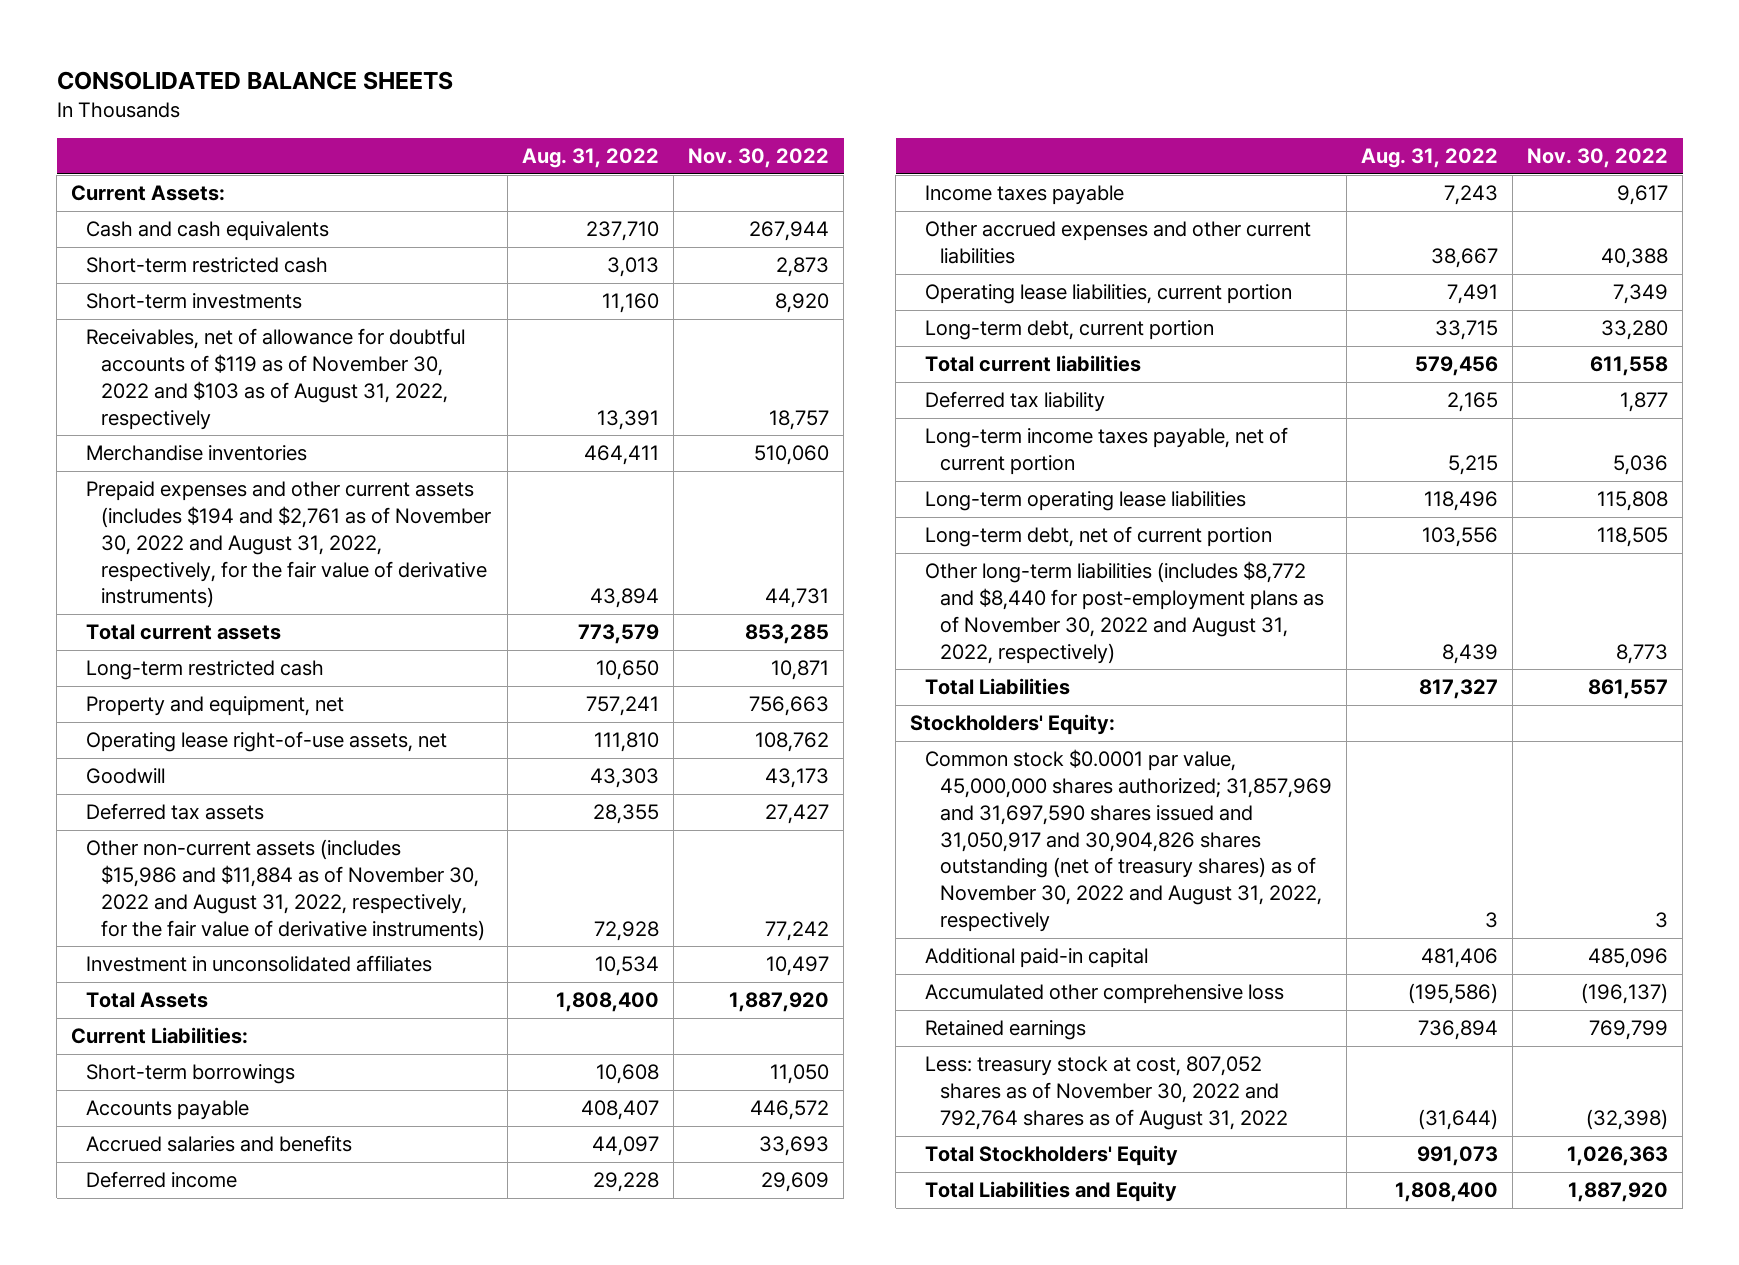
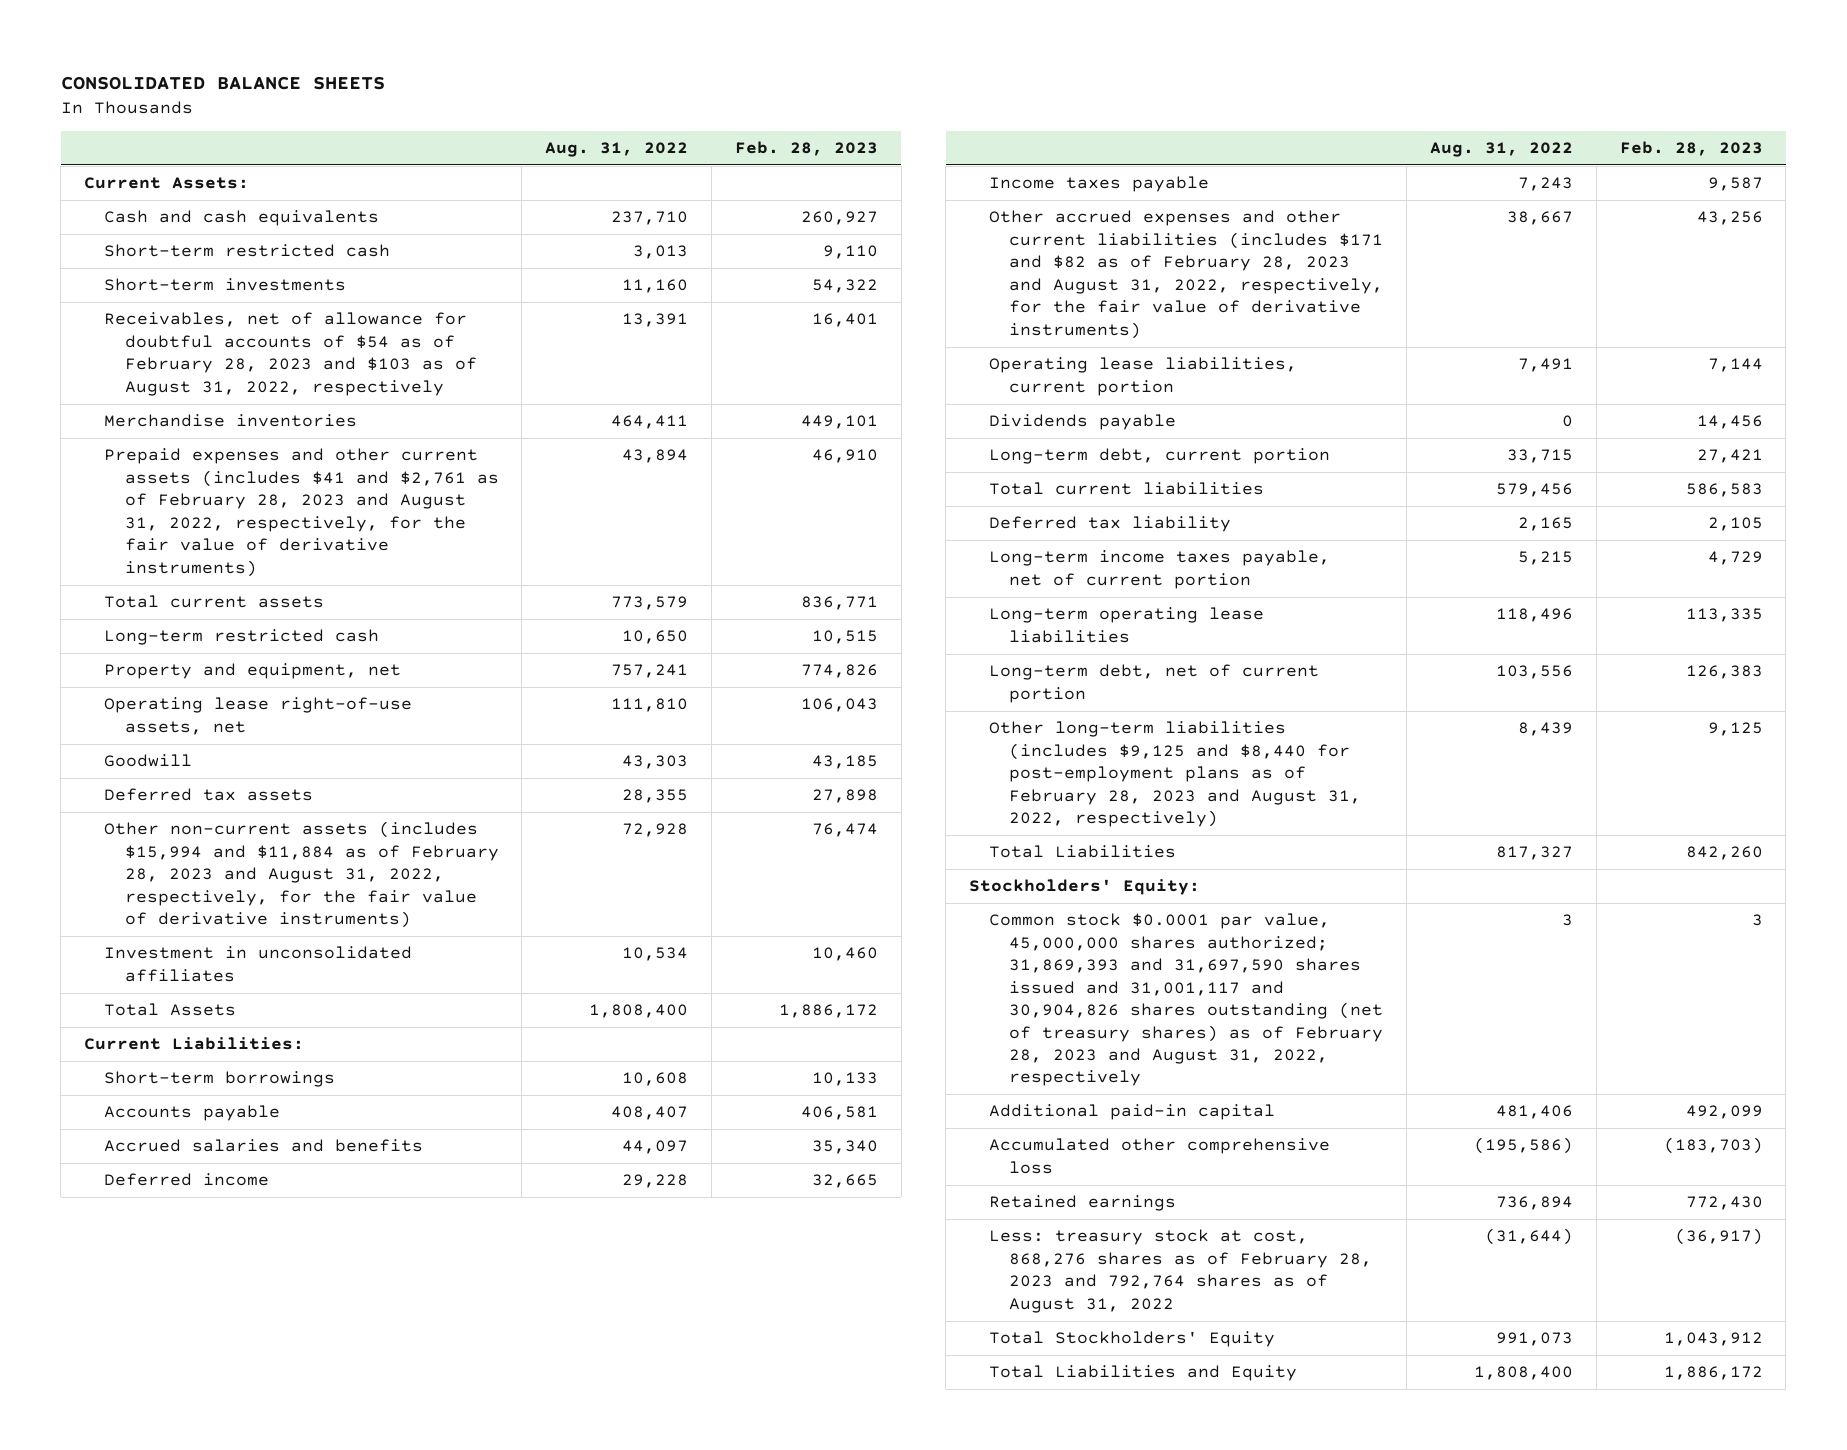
[688,147,830,168] Nov. 30, 2022 -> none
none -> [734,141,878,157] Feb. 28, 2023
[86,328,466,430] Receivables, net of allowance for doubtful accounts of $119 as of November 30, 2022 and $103 as of August 31, 2022, respectively -> [104,312,477,396] Receivables, net of allowance for doubtful accounts of $54 as of February 28, 2023 and $103 as of August 31, 2022, respectively
[86,481,492,609] Prepaid expenses and other current assets (includes $194 and $2,761 as of November 30, 2022 and August 31, 2022, respectively, for the fair value of derivative instruments) -> [104,448,499,577] Prepaid expenses and other current assets (includes $41 and $2,761 as of February 28, 2023 and August 31, 2022, respectively, for the fair value of derivative instruments)
[86,839,486,941] Other non-current assets (includes $15,986 and $11,884 as of November 30, 2022 and August 31, 2022, respectively, for the fair value of derivative instruments) -> [104,821,499,929] Other non-current assets (includes $15,994 and $11,884 as of February 28, 2023 and August 31, 2022, respectively, for the fair value of derivative instruments)
[925,221,1312,265] Other accrued expenses and other current liabilities -> [989,210,1384,339] Other accrued expenses and other current liabilities (includes $171 and $82 as of February 28, 2023 and August 31, 2022, respectively, for the fair value of derivative instruments)
none -> [989,414,1177,431] Dividends payable
[925,561,1325,664] Other long-term liabilities (includes $8,772 and $8,440 for post-employment plans as of November 30, 2022 and August 31, 2022, respectively) -> [989,721,1362,828] Other long-term liabilities (includes $9,125 and $8,440 for post-employment plans as of February 28, 2023 and August 31, 2022, respectively)
[925,749,1333,932] Common stock $0.0001 par value, 45,000,000 shares authorized; 31,857,969 and 31,697,590 shares issued and 31,050,917 and 30,904,826 shares outstanding (net of treasury shares) as of November 30, 2022 and August 31, 2022, respectively -> [989,913,1384,1087] Common stock $0.0001 par value, 45,000,000 shares authorized; 31,869,393 and 31,697,590 shares issued and 31,001,117 and 30,904,826 shares outstanding (net of treasury shares) as of February 28, 2023 and August 31, 2022, respectively
[925,1056,1289,1130] Less: treasury stock at cost, 807,052 shares as of November 30, 2022 and 792,764 shares as of August 31, 2022 -> [989,1229,1373,1313] Less: treasury stock at cost, 868,276 shares as of February 28, 2023 and 792,764 shares as of August 31, 2022

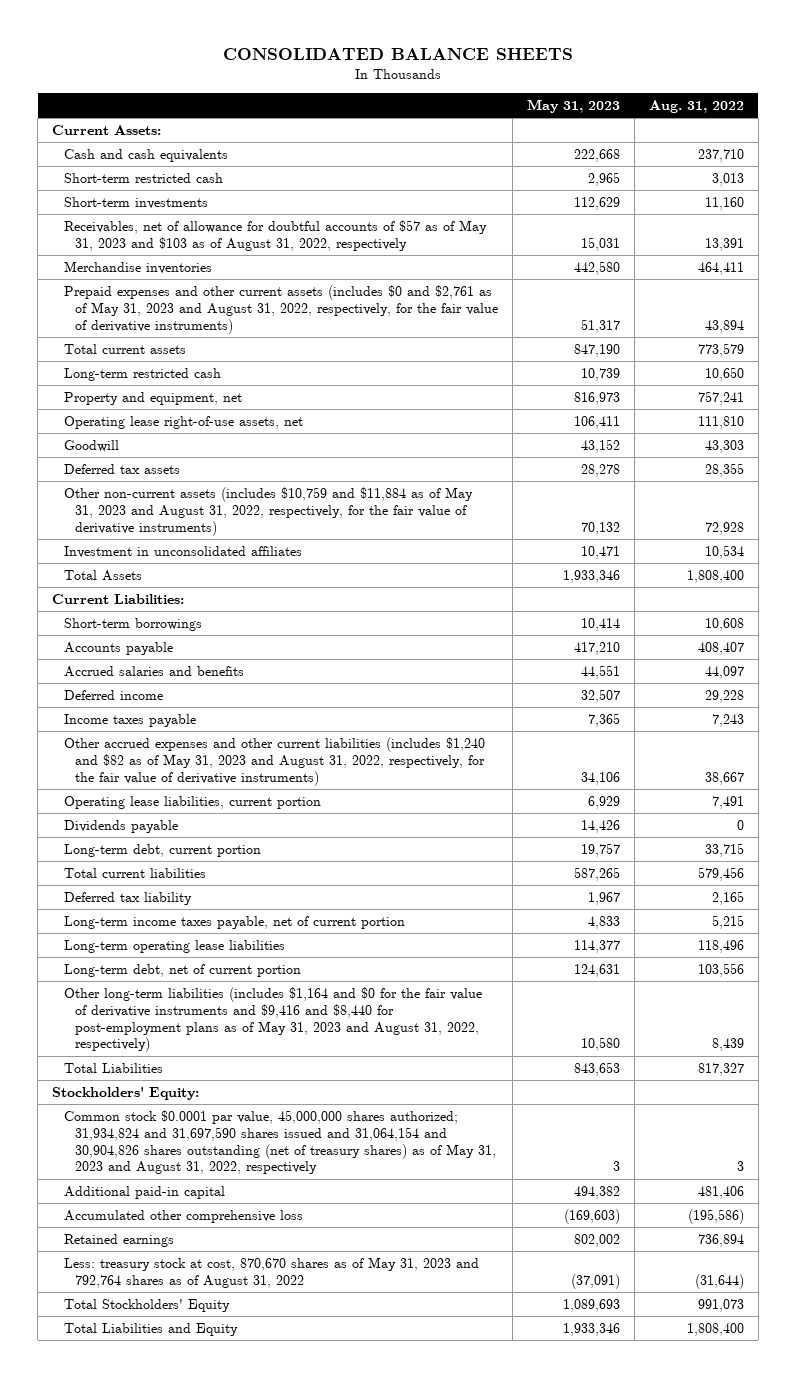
[734,141,878,157] Feb. 28, 2023 -> none
none -> [526,99,620,114] May 31, 2023
[104,312,477,396] Receivables, net of allowance for doubtful accounts of $54 as of February 28, 2023 and $103 as of August 31, 2022, respectively -> [63,219,487,251] Receivables, net of allowance for doubtful accounts of $57 as of May 31, 2023 and $103 as of August 31, 2022, respectively
[104,448,499,577] Prepaid expenses and other current assets (includes $41 and $2,761 as of February 28, 2023 and August 31, 2022, respectively, for the fair value of derivative instruments) -> [63,284,498,334] Prepaid expenses and other current assets (includes $0 and $2,761 as of May 31, 2023 and August 31, 2022, respectively, for the fair value of derivative instruments)
[104,821,499,929] Other non-current assets (includes $15,994 and $11,884 as of February 28, 2023 and August 31, 2022, respectively, for the fair value of derivative instruments) -> [63,486,473,536] Other non-current assets (includes $10,759 and $11,884 as of May 31, 2023 and August 31, 2022, respectively, for the fair value of derivative instruments)
[989,210,1384,339] Other accrued expenses and other current liabilities (includes $171 and $82 as of February 28, 2023 and August 31, 2022, respectively, for the fair value of derivative instruments) -> [63,736,485,786] Other accrued expenses and other current liabilities (includes $1,240 and $82 as of May 31, 2023 and August 31, 2022, respectively, for the fair value of derivative instruments)
[989,721,1362,828] Other long-term liabilities (includes $9,125 and $8,440 for post-employment plans as of February 28, 2023 and August 31, 2022, respectively) -> [63,986,482,1053] Other long-term liabilities (includes $1,164 and $0 for the fair value of derivative instruments and $9,416 and $8,440 for post-employment plans as of May 31, 2023 and August 31, 2022, respectively)
[989,913,1384,1087] Common stock $0.0001 par value, 45,000,000 shares authorized; 31,869,393 and 31,697,590 shares issued and 31,001,117 and 30,904,826 shares outstanding (net of treasury shares) as of February 28, 2023 and August 31, 2022, respectively -> [63,1109,496,1175] Common stock $0.0001 par value, 45,000,000 shares authorized; 31,934,824 and 31,697,590 shares issued and 31,064,154 and 30,904,826 shares outstanding (net of treasury shares) as of May 31, 2023 and August 31, 2022, respectively
[989,1229,1373,1313] Less: treasury stock at cost, 868,276 shares as of February 28, 2023 and 792,764 shares as of August 31, 2022 -> [63,1256,479,1288] Less: treasury stock at cost, 870,670 shares as of May 31, 2023 and 792,764 shares as of August 31, 2022

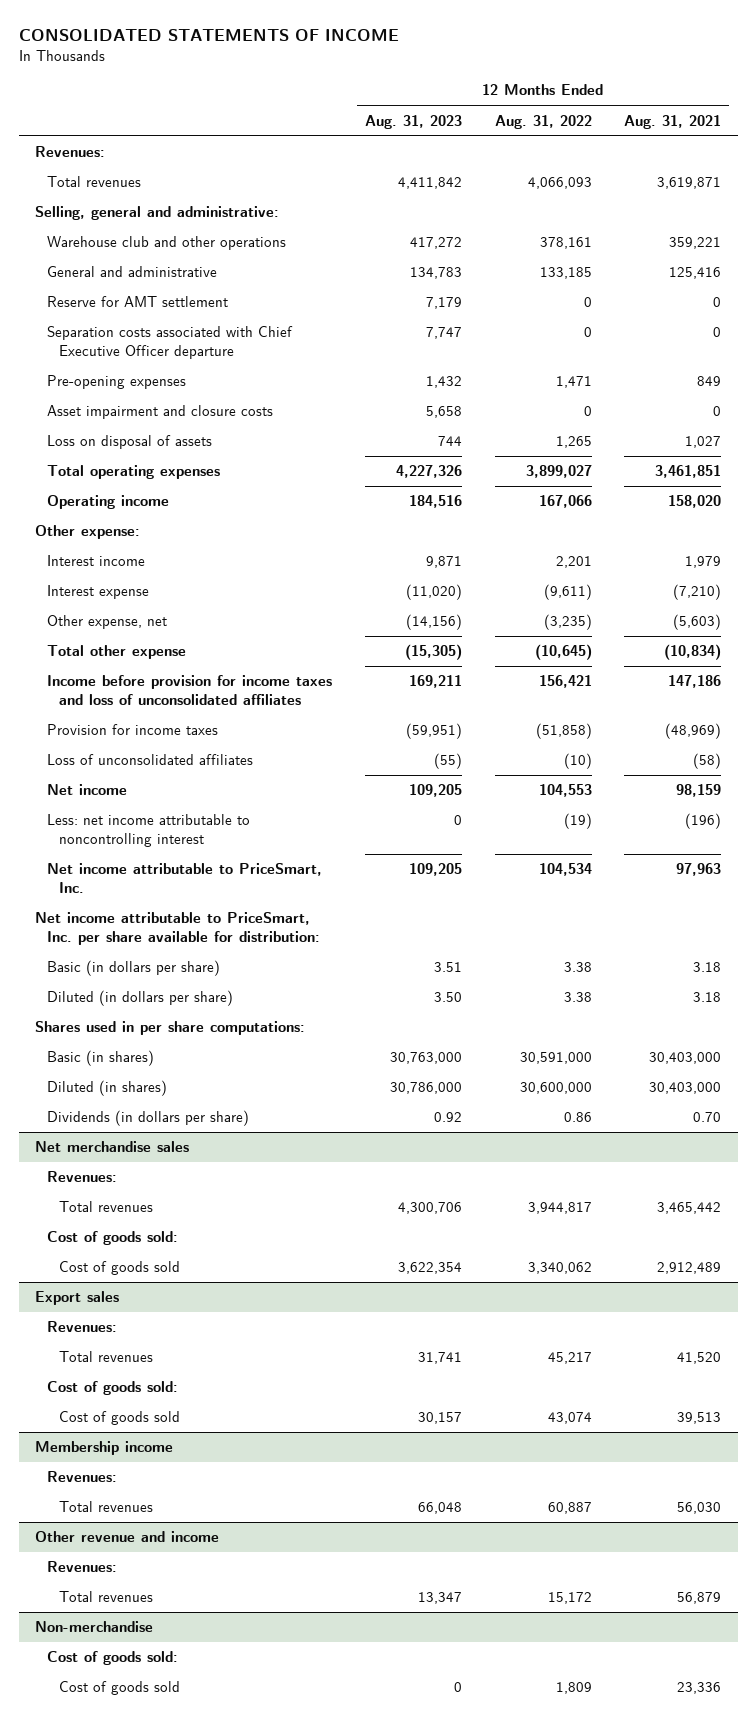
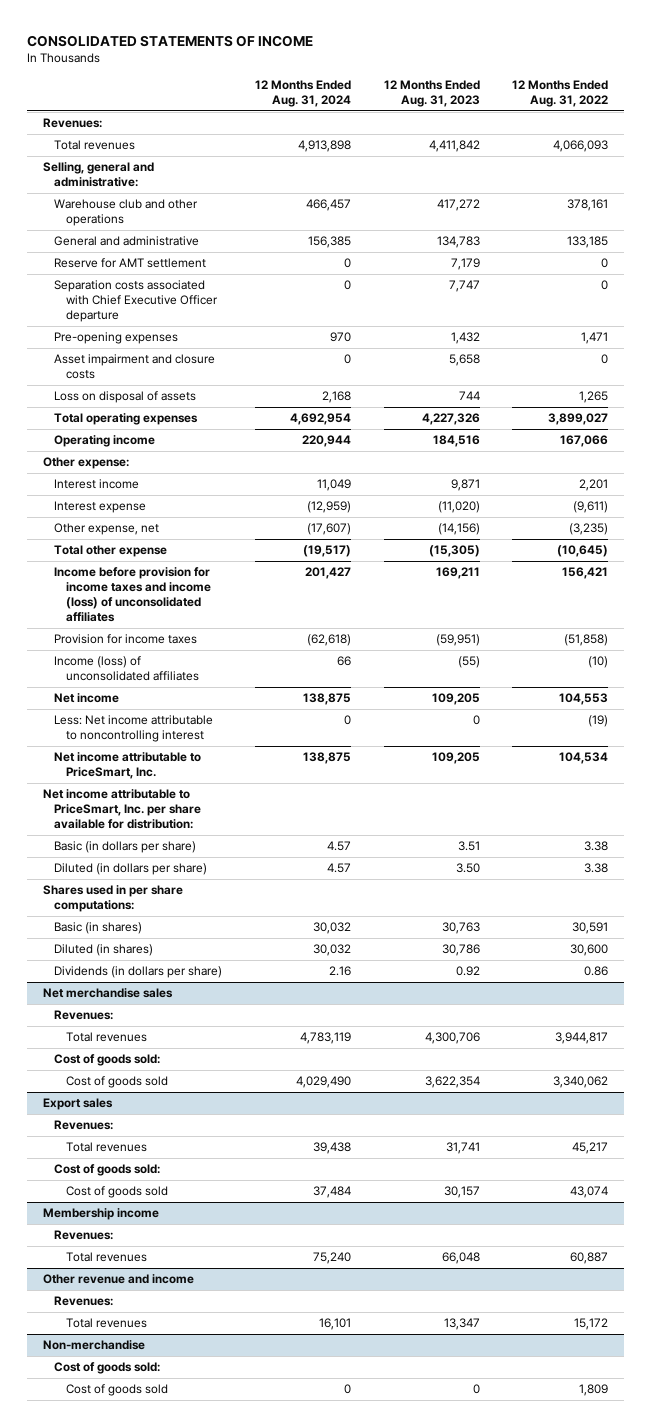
[624,114,722,129] Aug. 31, 2021 -> none
none -> [255,80,352,108] 12 Months Ended Aug. 31, 2024
[47,675,333,706] Income before provision for income taxes and loss of unconsolidated affiliates -> [54,567,211,623] Income before provision for income taxes and income (loss) of unconsolidated affiliates
[47,754,254,766] Loss of unconsolidated affiliates -> [54,656,199,682] Income (loss) of unconsolidated affiliates
[47,814,251,848] Less: net income attributable to noncontrolling interest -> [54,715,214,743] Less: Net income attributable to noncontrolling interest
[389,1052,462,1065] 30,763,000 -> [441,922,480,935] 30,763
[519,1052,592,1065] 30,591,000 -> [572,922,609,935] 30,591
[389,1082,462,1095] 30,786,000 -> [441,944,480,957] 30,786
[519,1082,592,1095] 30,600,000 -> [570,944,609,957] 30,600

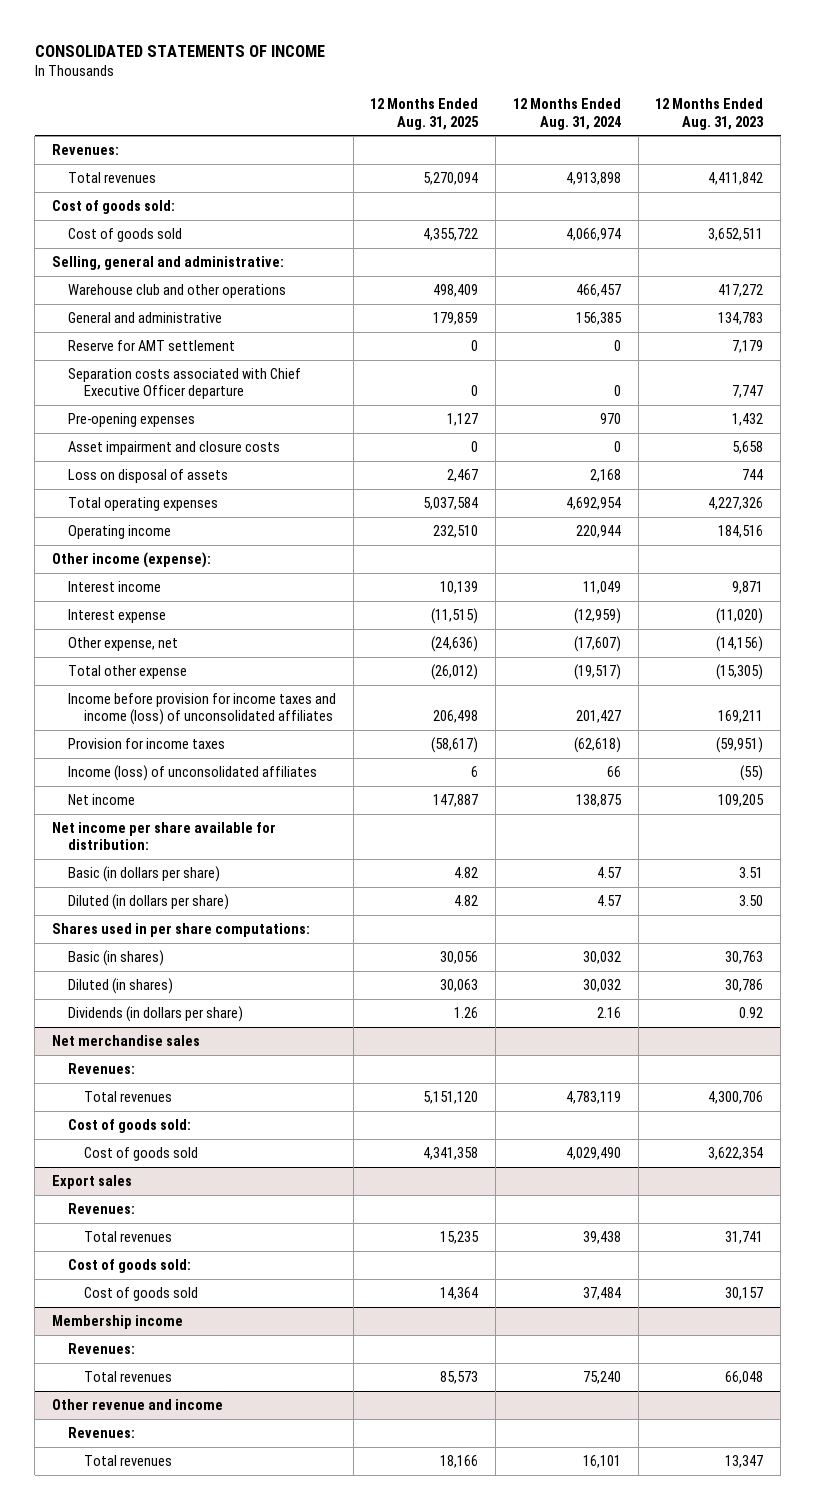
[512,80,609,108] 12 Months Ended Aug. 31, 2022 -> none
none -> [370,98,480,130] 12 Months Ended Aug. 31, 2025
none -> [51,199,175,214] Cost of goods sold:
none -> [67,227,182,242] Cost of goods sold
[43,457,130,470] Other expense: -> [51,551,211,568] Other income (expense):
[54,715,214,743] Less: Net income attributable to noncontrolling interest -> none
[54,752,202,780] Net income attributable to PriceSmart, Inc. -> none
[43,789,202,830] Net income attributable to PriceSmart, Inc. per share available for distribution: -> [51,821,276,851] Net income per share available for distribution:
[43,1340,146,1351] Non-merchandise -> none
[54,1362,161,1375] Cost of goods sold: -> none
[65,1384,168,1397] Cost of goods sold -> none

